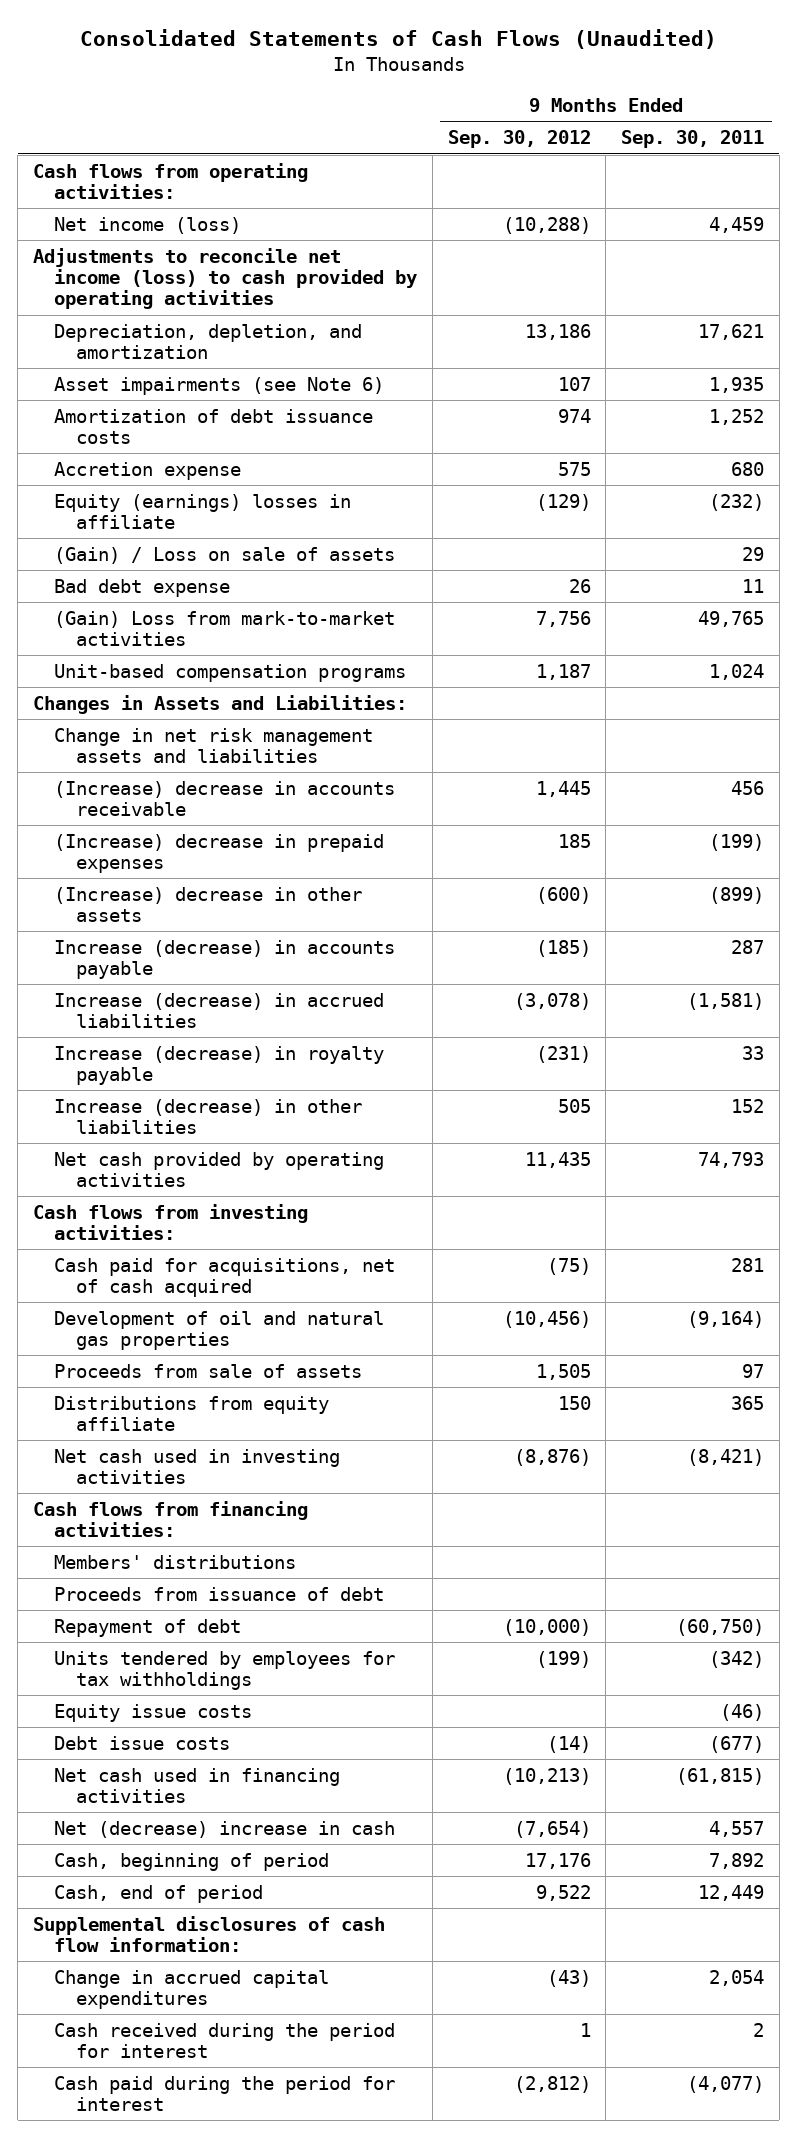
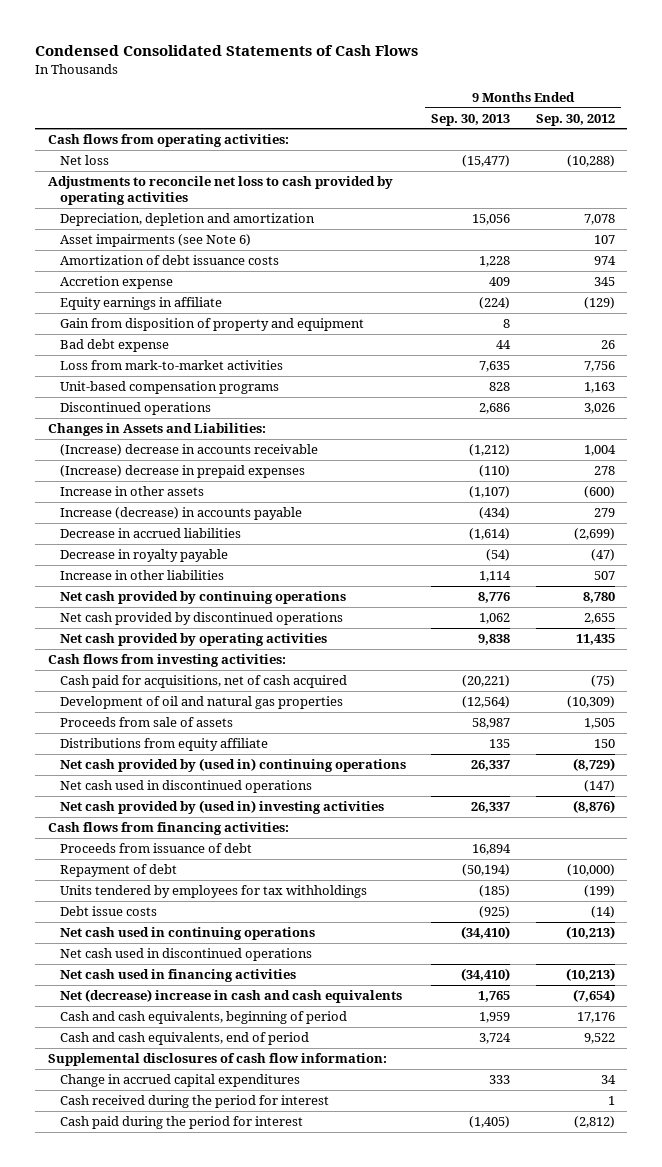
[79,29,717,50] Consolidated Statements of Cash Flows (Unaudited) -> [35,44,419,56] Condensed Consolidated Statements of Cash Flows
[621,130,765,149] Sep. 30, 2011 -> none
none -> [431,113,511,126] Sep. 30, 2013
[54,216,242,234] Net income (loss) -> [60,155,110,166] Net loss
[33,247,418,310] Adjustments to reconcile net income (loss) to cash provided by operating activities -> [47,176,393,206] Adjustments to reconcile net loss to cash provided by operating activities
[54,323,363,359] Depreciation, depletion, and amortization -> [60,213,316,227] Depreciation, depletion and amortization
[524,323,591,340] 13,186 -> [583,214,615,226] 7,078
[557,461,591,476] 575 -> [593,277,615,287] 345
[54,493,352,529] Equity (earnings) losses in affiliate -> [60,297,223,311] Equity earnings in affiliate
[54,546,396,564] (Gain) / Loss on sale of assets -> [60,318,365,332] Gain from disposition of property and equipment
[54,610,396,646] (Gain) Loss from mark-to-market activities -> [60,360,284,371] Loss from mark-to-market activities
[535,663,591,680] 1,187 -> [583,382,615,394] 1,163
none -> [60,402,212,416] Discontinued operations
[54,727,374,763] Change in net risk management assets and liabilities -> none
[535,780,591,797] 1,445 -> [583,445,616,457] 1,004
[557,833,591,848] 185 -> [593,466,615,476] 278
[54,886,363,922] (Increase) decrease in other assets -> [60,486,205,497] Increase in other assets
[535,939,591,957] (185) -> [593,508,615,518] 279
[54,992,385,1028] Increase (decrease) in accrued liabilities -> [60,528,242,539] Decrease in accrued liabilities
[513,992,591,1010] (3,078) -> [573,528,615,541] (2,699)
[54,1045,385,1085] Increase (decrease) in royalty payable -> [60,549,229,563] Decrease in royalty payable
[535,1045,591,1063] (231) -> [590,549,615,562] (47)
[54,1098,363,1134] Increase (decrease) in other liabilities -> [60,570,225,581] Increase in other liabilities
[557,1098,591,1113] 505 -> [593,571,615,581] 507
none -> [60,591,347,605] Net cash provided by continuing operations
none -> [60,612,344,626] Net cash provided by discontinued operations
[502,1310,591,1328] (10,456) -> [566,696,615,709] (10,309)
none -> [60,758,407,773] Net cash provided by (used in) continuing operations
none -> [60,780,313,794] Net cash used in discontinued operations
[54,1448,341,1484] Net cash used in investing activities -> [60,800,385,815] Net cash provided by (used in) investing activities
[54,1554,297,1569] Members' distributions -> none
[54,1703,253,1722] Equity issue costs -> none
none -> [60,927,316,941] Net cash used in continuing operations
none -> [60,948,313,962] Net cash used in discontinued operations
[54,1820,396,1838] Net (decrease) increase in cash -> [60,989,403,1004] Net (decrease) increase in cash and cash equivalents
[54,1852,330,1871] Cash, beginning of period -> [60,1011,348,1025] Cash and cash equivalents, beginning of period
[54,1884,264,1903] Cash, end of period -> [60,1032,310,1046] Cash and cash equivalents, end of period
[546,1969,591,1987] (43) -> [600,1075,616,1085] 34

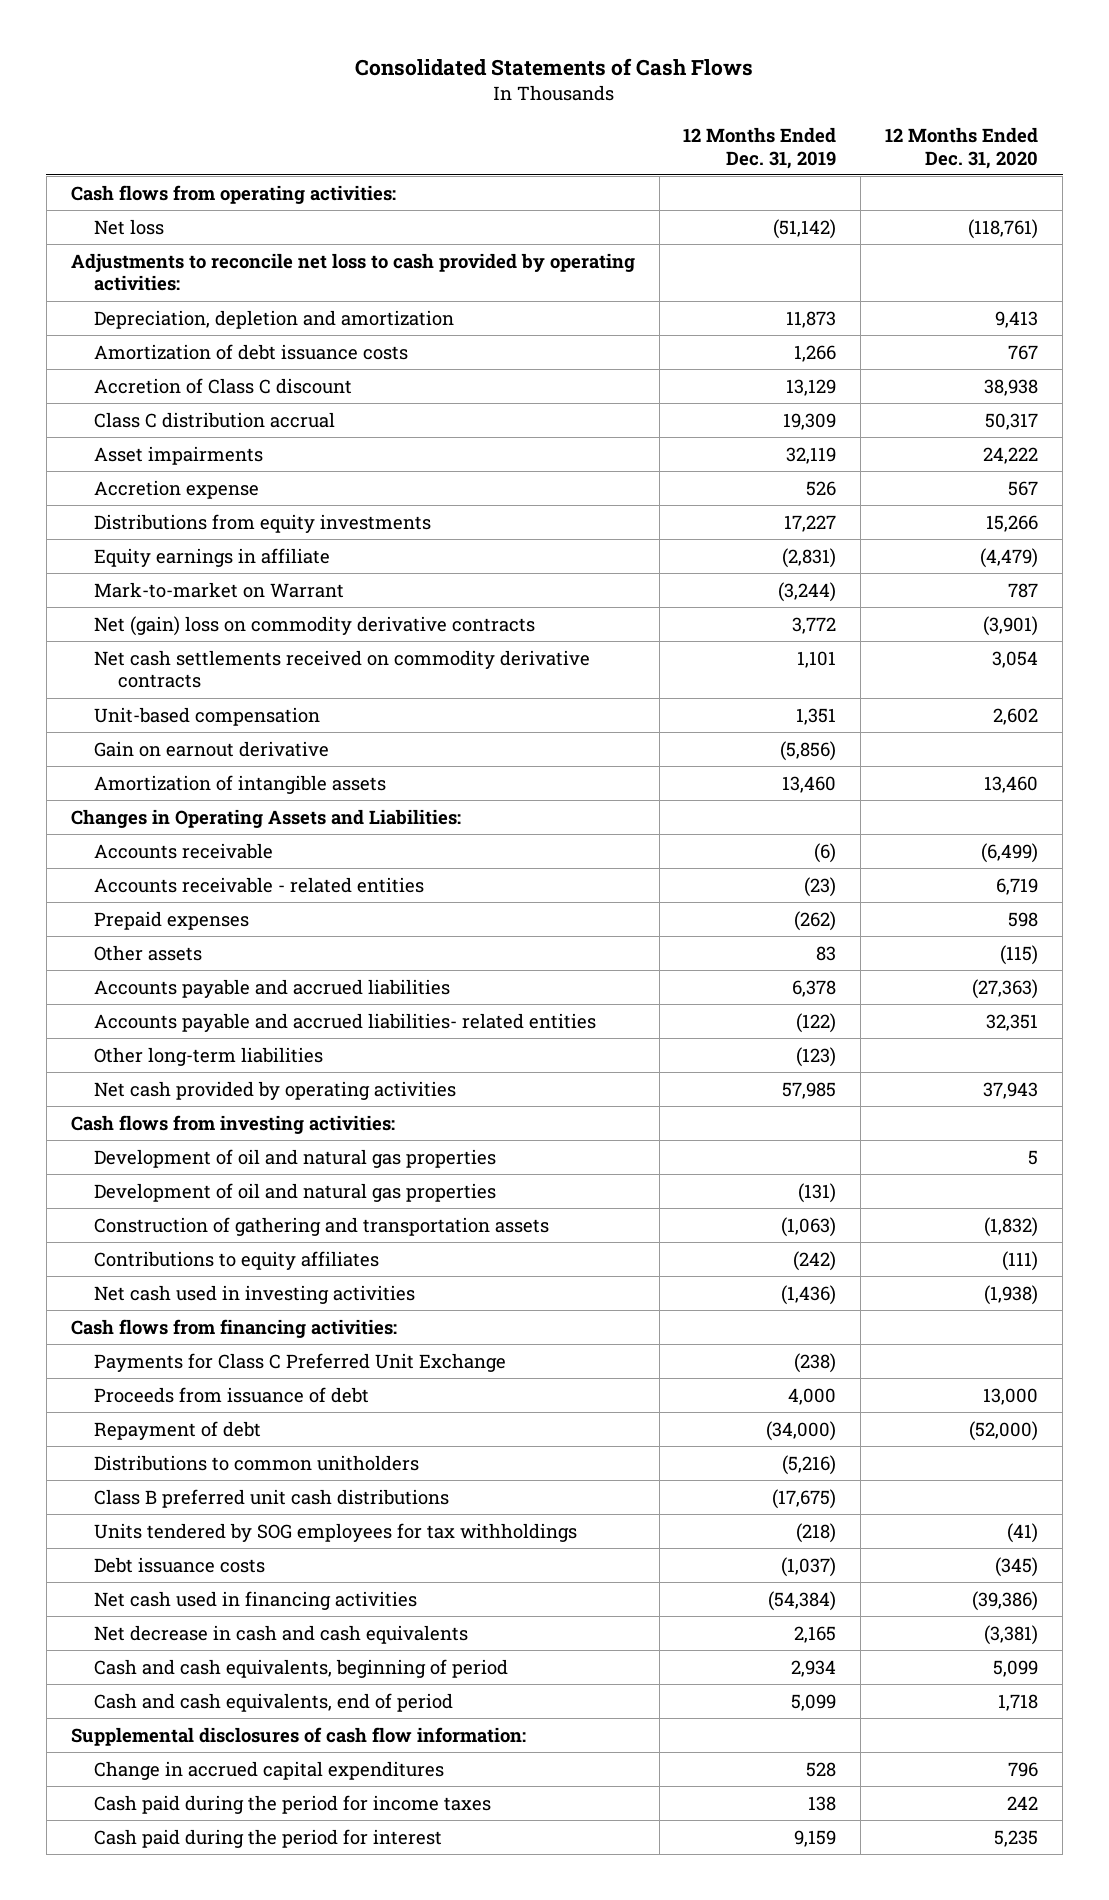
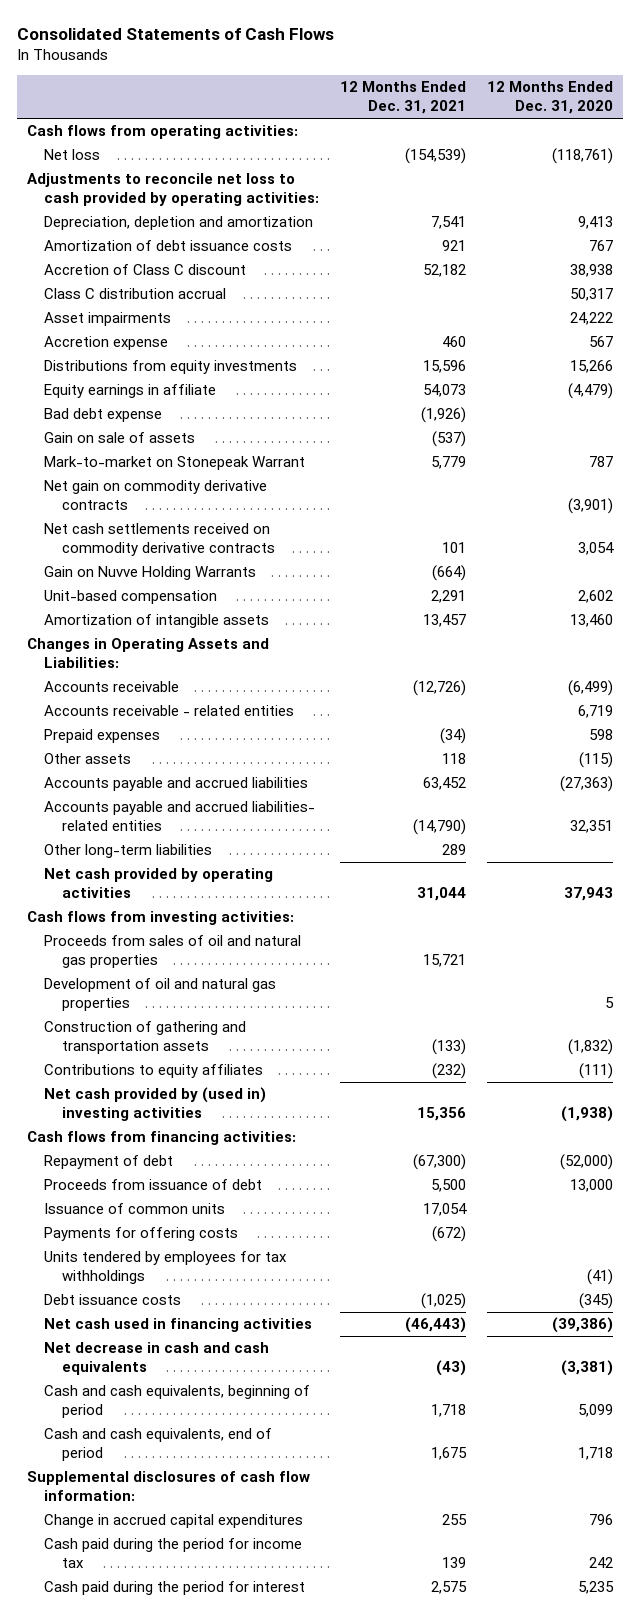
[683,126,837,169] 12 Months Ended Dec. 31, 2019 -> none
none -> [339,81,466,115] 12 Months Ended Dec. 31, 2021
none -> [44,408,163,423] Bad debt expense
none -> [44,432,196,444] Gain on sale of assets
[94,581,345,598] Mark-to-market on Warrant -> [44,456,306,471] Mark-to-market on Stonepeak Warrant
[94,615,536,636] Net (gain) loss on commodity derivative contracts -> [44,480,268,511] Net gain on commodity derivative contracts
none -> [44,566,257,581] Gain on Nuvve Holding Warrants
[94,740,330,757] Gain on earnout derivative -> none
none -> [44,935,302,969] Proceeds from sales of oil and natural gas properties
[94,1182,497,1202] Development of oil and natural gas properties -> none
[94,1284,416,1304] Net cash used in investing activities -> [44,1087,267,1122] Net cash provided by (used in) investing activities
[94,1352,507,1372] Payments for Class C Preferred Unit Exchange -> none
[94,1454,420,1471] Distributions to common unitholders -> none
[94,1488,450,1508] Class B preferred unit cash distributions -> none
[94,1386,370,1403] Proceeds from issuance of debt -> [44,1179,263,1191] Proceeds from issuance of debt
none -> [44,1203,226,1215] Issuance of common units
none -> [44,1227,239,1242] Payments for offering costs
[94,1522,578,1542] Units tendered by SOG employees for tax withholdings -> [44,1251,288,1285] Units tendered by employees for tax withholdings
[94,1794,492,1814] Cash paid during the period for income taxes -> [44,1538,303,1569] Cash paid during the period for income tax

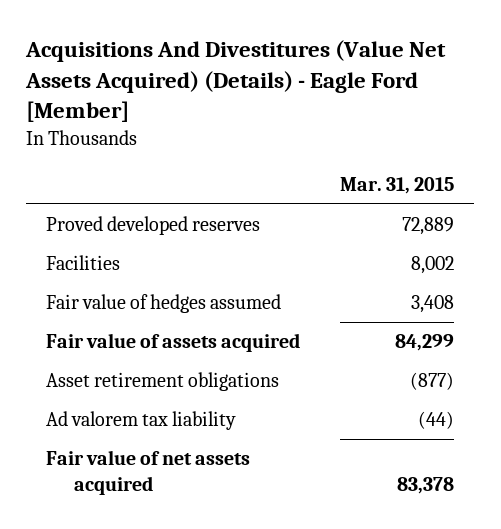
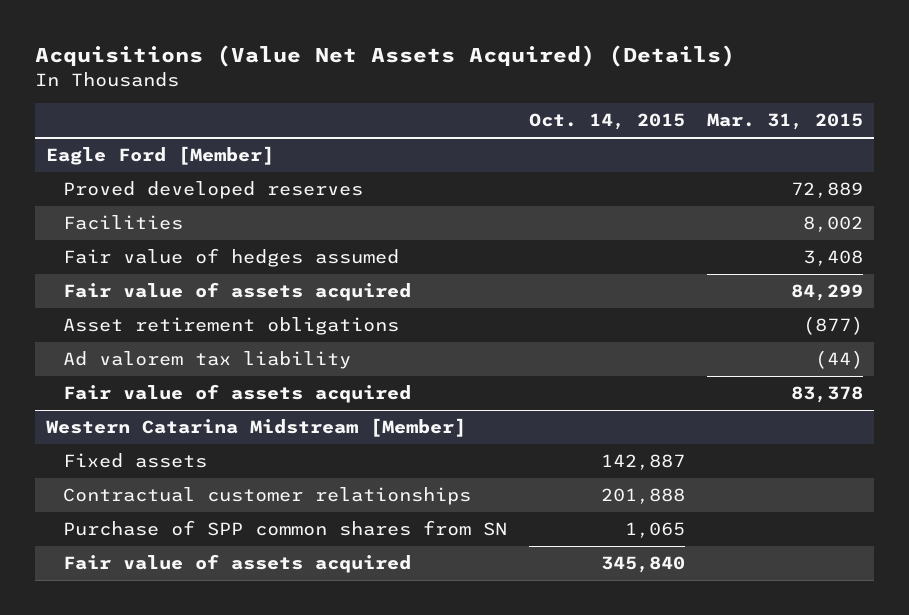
[25,40,447,123] Acquisitions And Divestitures (Value Net Assets Acquired) (Details) - Eagle Ford [Member] -> [34,44,735,67] Acquisitions (Value Net Assets Acquired) (Details)
none -> [529,113,686,131] Oct. 14, 2015
none -> [45,146,274,166] Eagle Ford [Member]
[46,450,251,495] Fair value of net assets acquired -> [63,384,412,404] Fair value of assets acquired
none -> [45,418,466,438] Western Catarina Midstream [Member]
none -> [63,453,208,469] Fixed assets
none -> [63,487,472,506] Contractual customer relationships
none -> [63,520,508,537] Purchase of SPP common shares from SN
none -> [63,554,412,574] Fair value of assets acquired

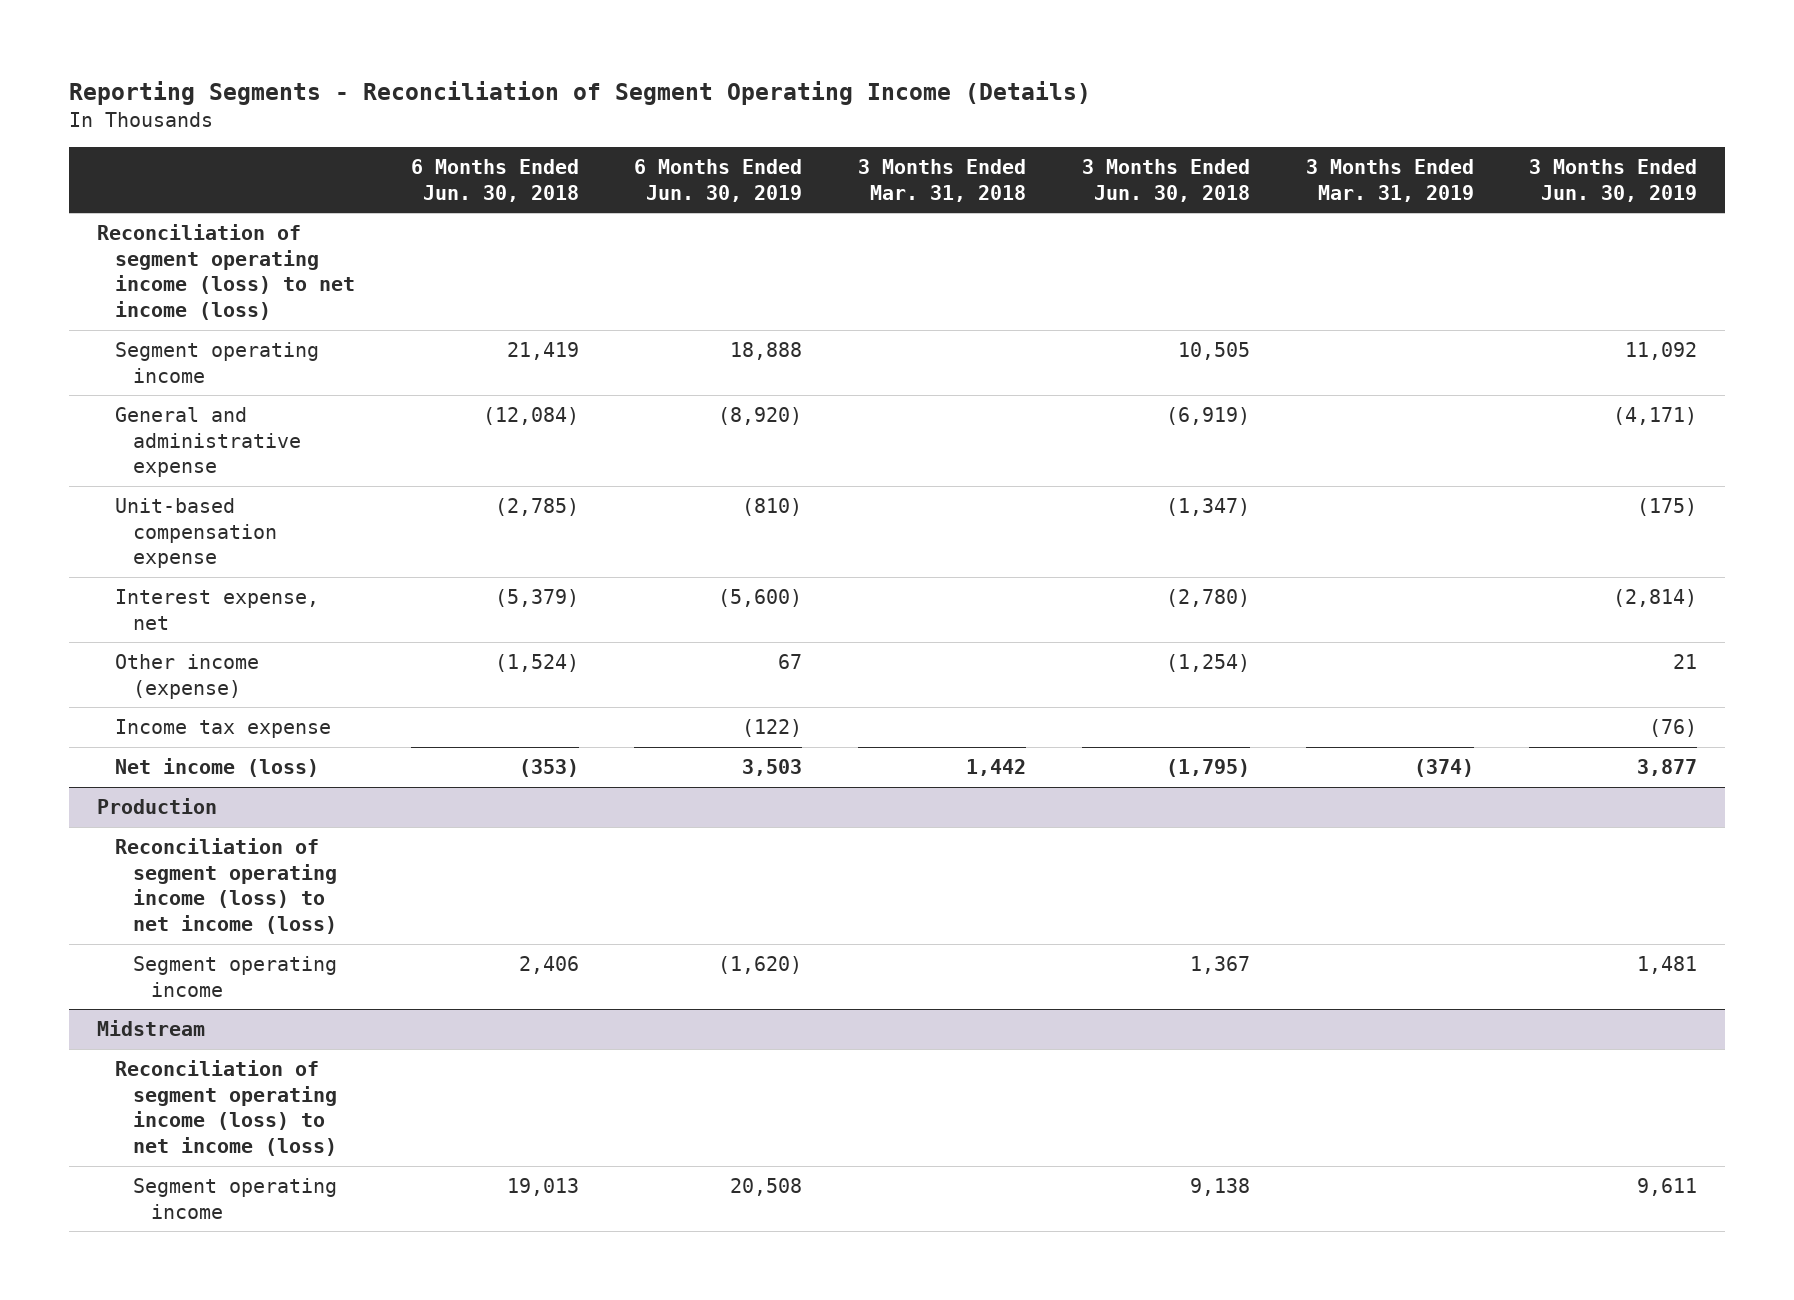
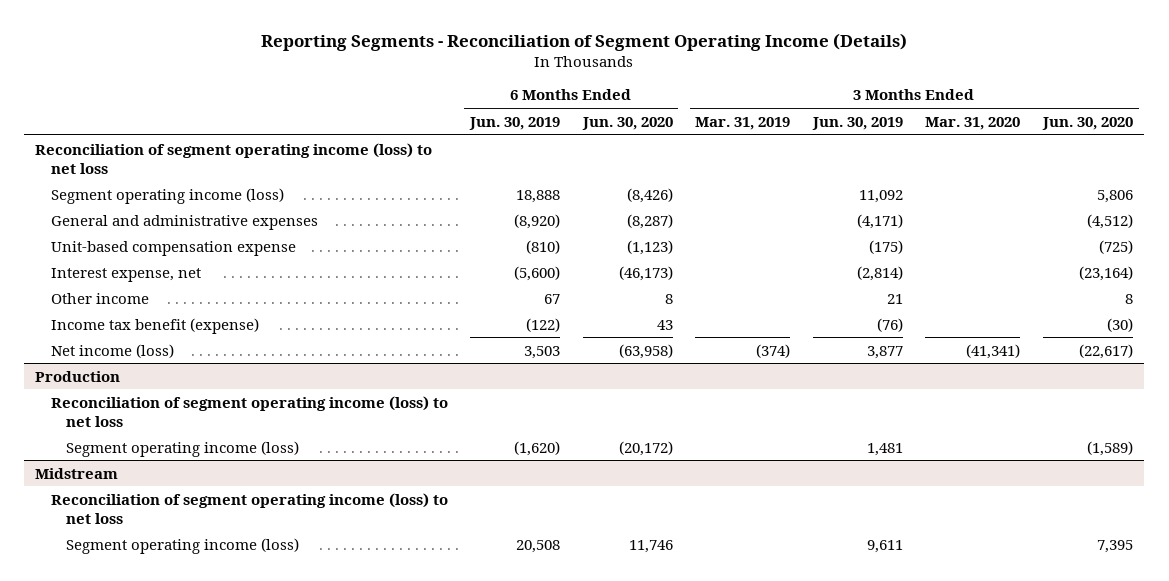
[410,159,579,202] 6 Months Ended Jun. 30, 2018 -> none
[858,159,1027,202] 3 Months Ended Mar. 31, 2018 -> none
[1081,159,1250,202] 3 Months Ended Jun. 30, 2018 -> none
none -> [581,116,673,130] Jun. 30, 2020
none -> [925,116,1021,130] Mar. 31, 2020
none -> [1042,116,1134,130] Jun. 30, 2020
[96,224,355,321] Reconciliation of segment operating income (loss) to net income (loss) -> [35,142,433,174] Reconciliation of segment operating income (loss) to net loss
[114,342,319,383] Segment operating income -> [50,187,284,204] Segment operating income (loss)
[114,407,302,478] General and administrative expense -> [50,214,318,230] General and administrative expenses
[114,654,259,699] Other income (expense) -> [50,292,149,304] Other income
[114,719,331,739] Income tax expense -> [50,317,259,334] Income tax benefit (expense)
[114,838,338,935] Reconciliation of segment operating income (loss) to net income (loss) -> [50,395,448,427] Reconciliation of segment operating income (loss) to net loss
[133,956,338,997] Segment operating income -> [65,440,299,457] Segment operating income (loss)
[114,1060,338,1157] Reconciliation of segment operating income (loss) to net income (loss) -> [50,492,448,524] Reconciliation of segment operating income (loss) to net loss
[133,1178,338,1219] Segment operating income -> [65,537,299,554] Segment operating income (loss)

